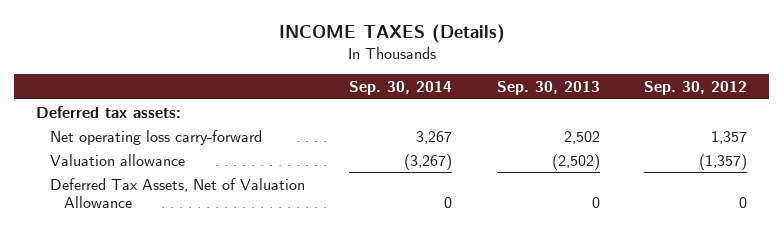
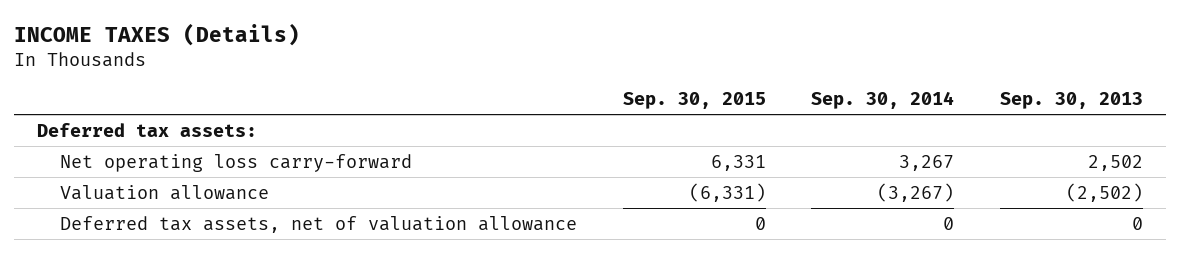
[644,80,748,95] Sep. 30, 2012 -> none
none -> [622,92,766,110] Sep. 30, 2015
[50,177,306,208] Deferred Tax Assets, Net of Valuation Allowance -> [60,215,578,233] Deferred tax assets, net of valuation allowance

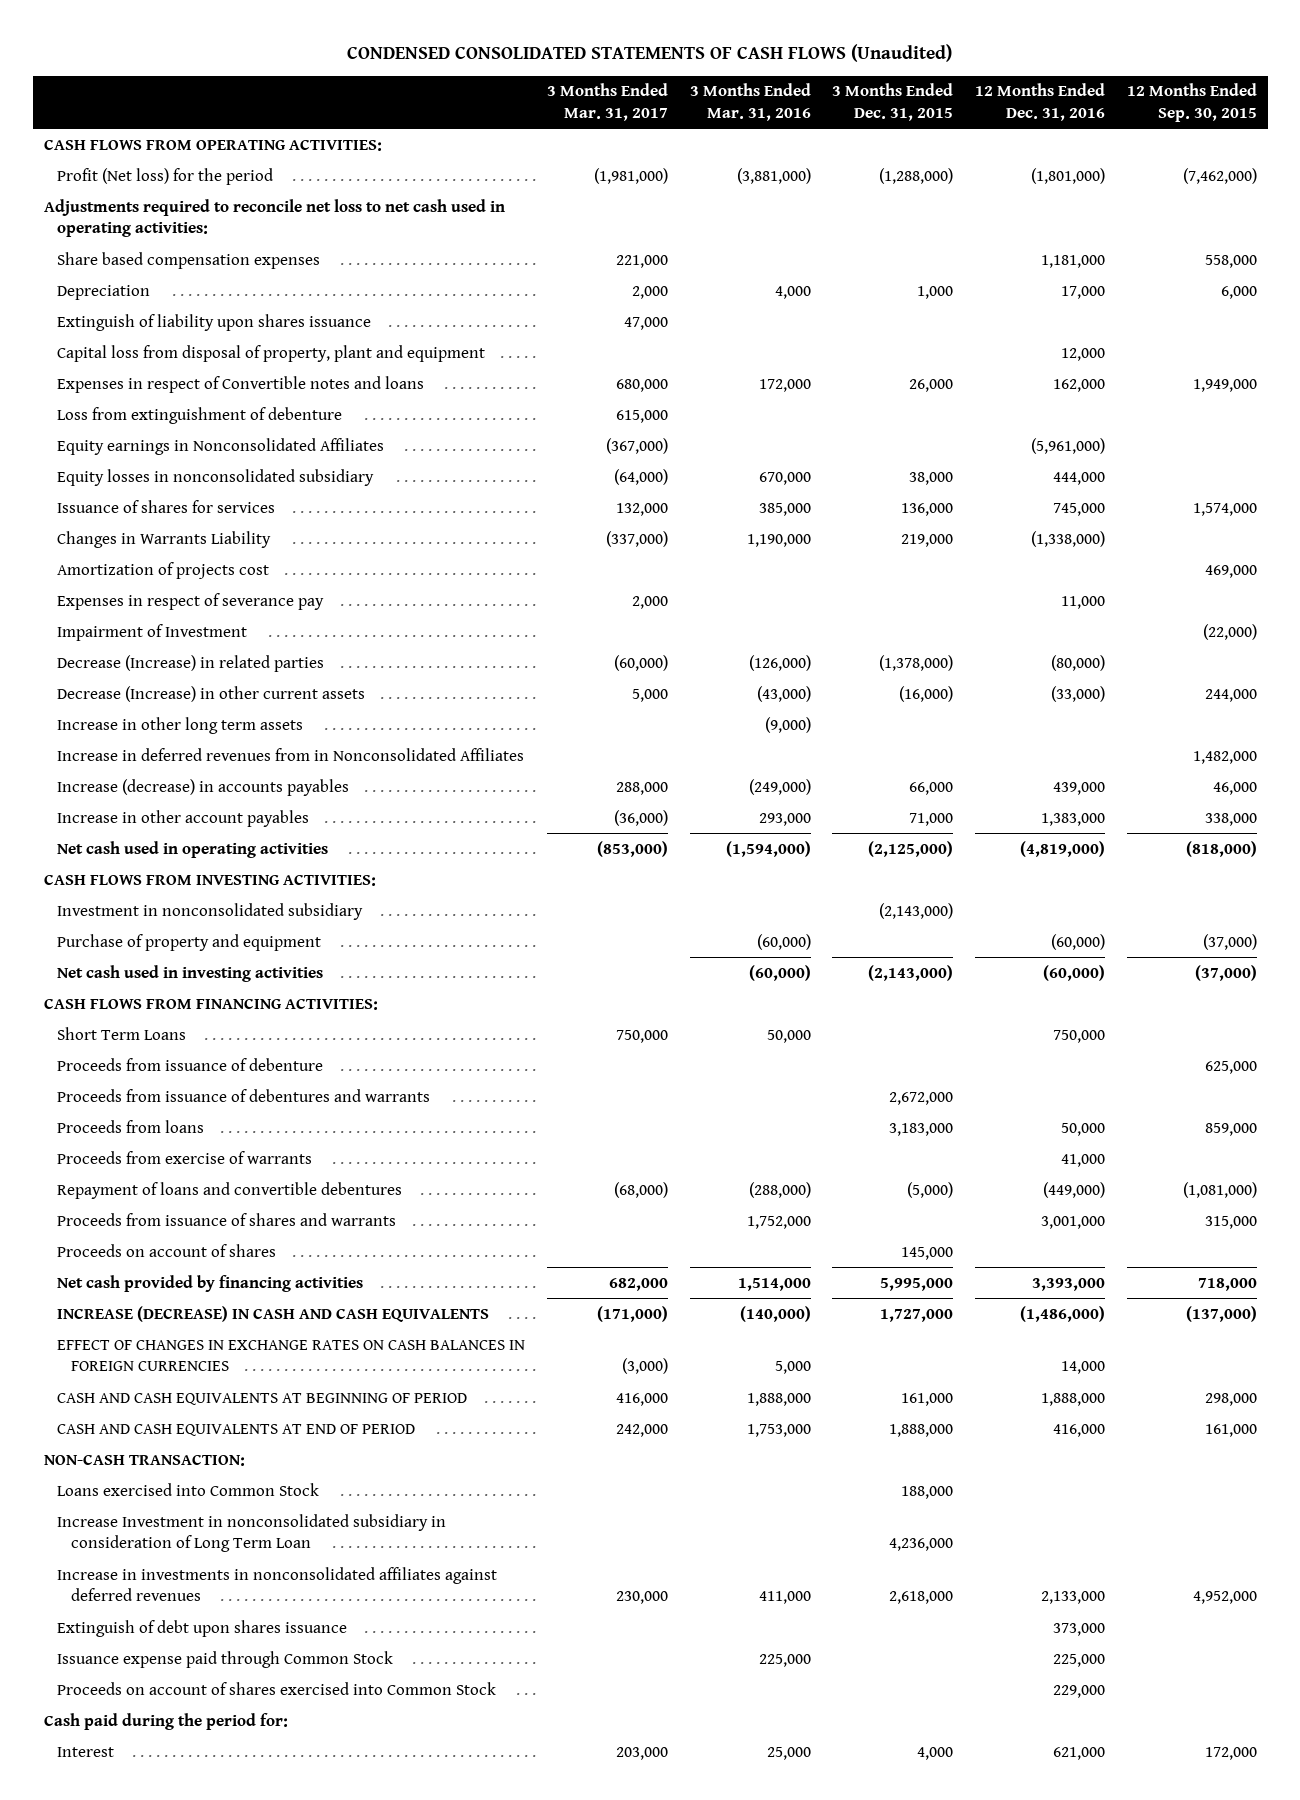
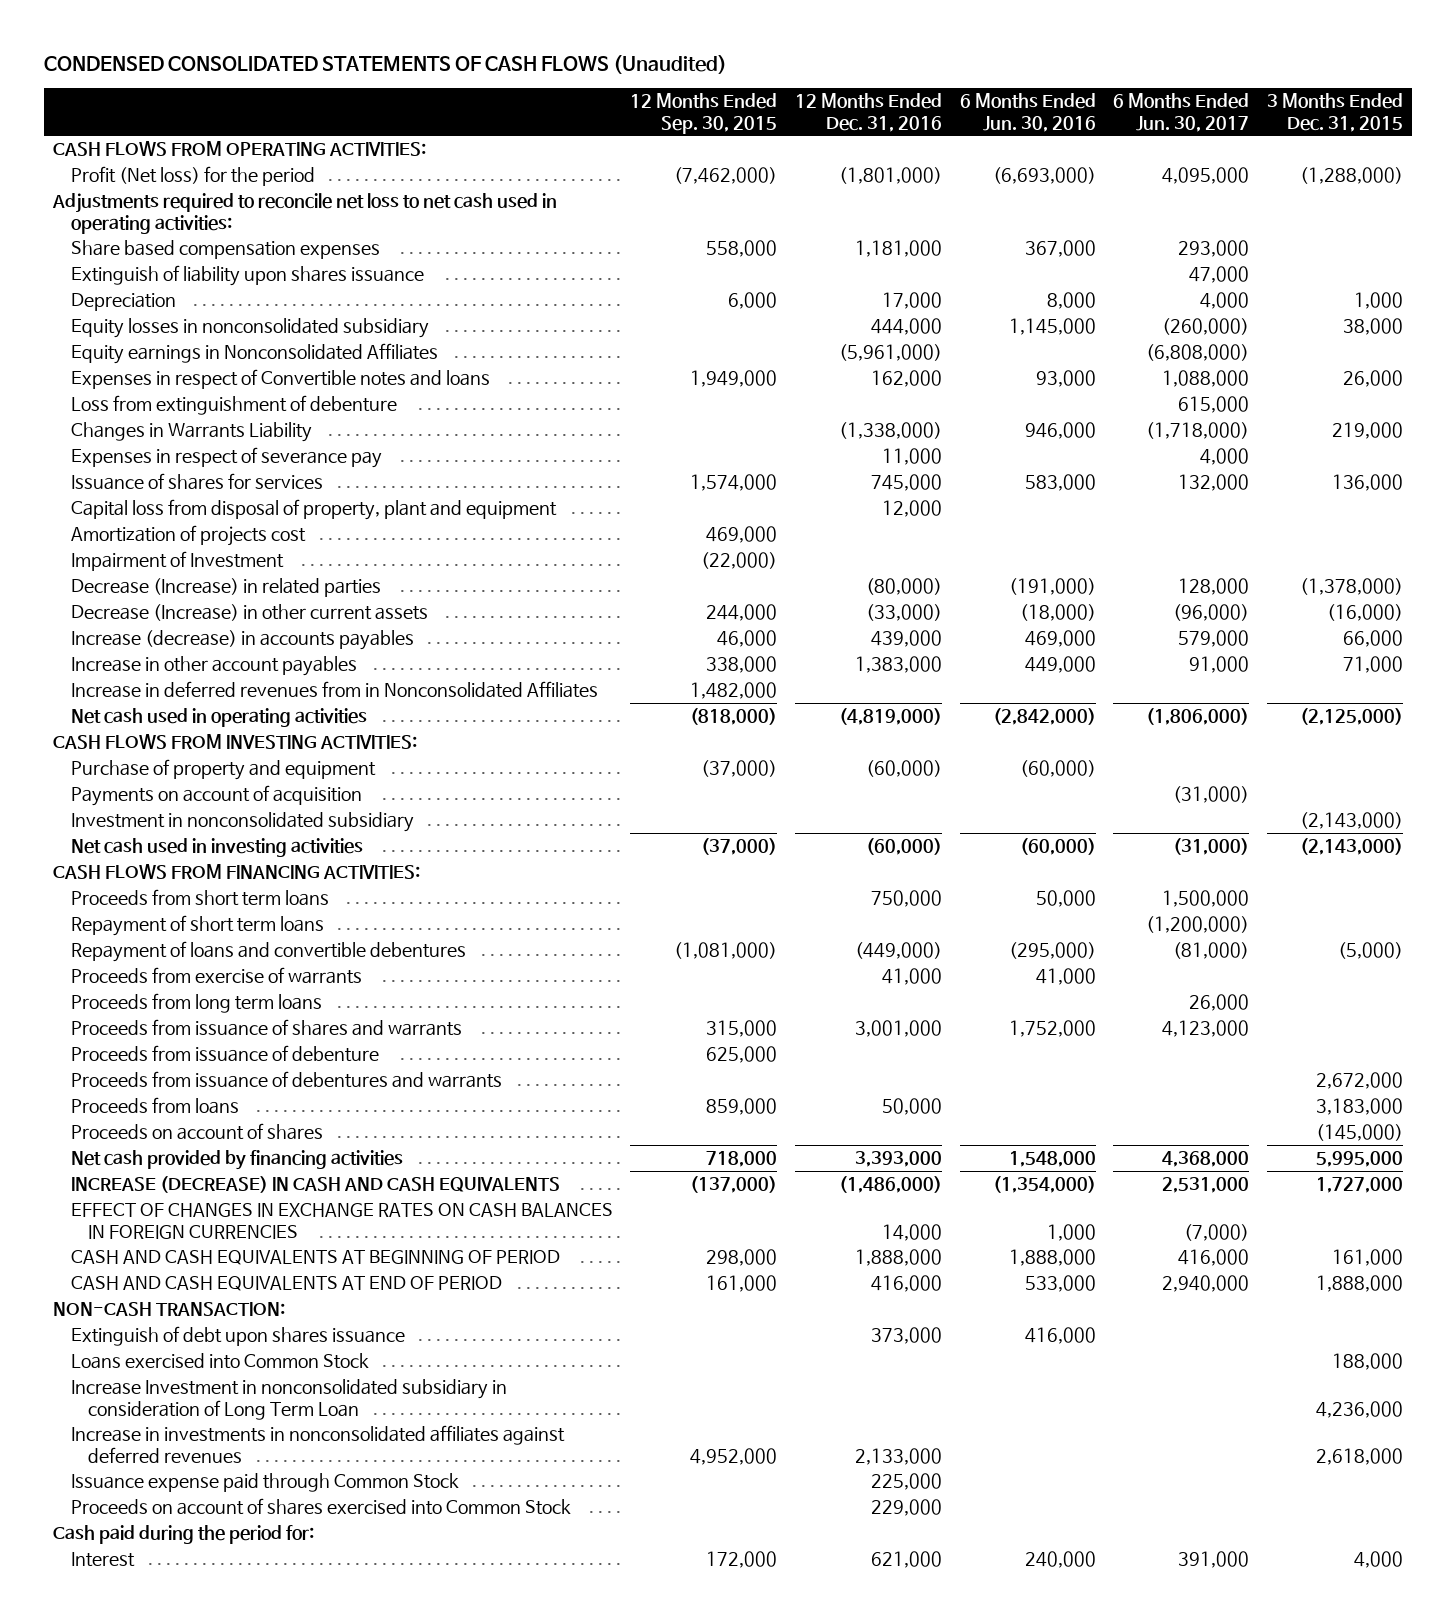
[546,83,668,121] 3 Months Ended Mar. 31, 2017 -> none
[689,83,811,121] 3 Months Ended Mar. 31, 2016 -> none
none -> [959,93,1096,132] 6 Months Ended Jun. 30, 2016
none -> [1113,93,1250,132] 6 Months Ended Jun. 30, 2017
[57,284,151,300] Depreciation -> [70,293,176,312] Depreciation
[57,468,375,486] Equity losses in nonconsolidated subsidiary -> [70,318,429,339] Equity losses in nonconsolidated subsidiary
[57,437,385,455] Equity earnings in Nonconsolidated Affiliates -> [70,343,438,365] Equity earnings in Nonconsolidated Affiliates
[57,499,276,513] Issuance of shares for services -> [70,473,323,491] Issuance of shares for services
[57,344,486,362] Capital loss from disposal of property, plant and equipment -> [70,499,557,521] Capital loss from disposal of property, plant and equipment
[57,561,270,579] Amortization of projects cost -> [70,525,306,547] Amortization of projects cost
[57,716,304,734] Increase in other long term assets -> none
[57,747,525,761] Increase in deferred revenues from in Nonconsolidated Affiliates -> [70,681,598,699] Increase in deferred revenues from in Nonconsolidated Affiliates
none -> [70,785,362,807] Payments on account of acquisition
[57,902,364,920] Investment in nonconsolidated subsidiary -> [70,812,414,833] Investment in nonconsolidated subsidiary
[57,1026,187,1040] Short Term Loans -> [70,889,329,907] Proceeds from short term loans
none -> [70,915,324,937] Repayment of short term loans
[57,1181,403,1199] Repayment of loans and convertible debentures -> [70,941,466,963] Repayment of loans and convertible debentures
[57,1150,313,1164] Proceeds from exercise of warrants -> [70,967,362,985] Proceeds from exercise of warrants
none -> [70,993,322,1014] Proceeds from long term loans
[57,1212,397,1226] Proceeds from issuance of shares and warrants -> [70,1019,462,1037] Proceeds from issuance of shares and warrants
[901,1246,954,1260] 145,000 -> [1316,1124,1404,1142] (145,000)
[57,1619,348,1637] Extinguish of debt upon shares issuance -> [70,1326,405,1347] Extinguish of debt upon shares issuance

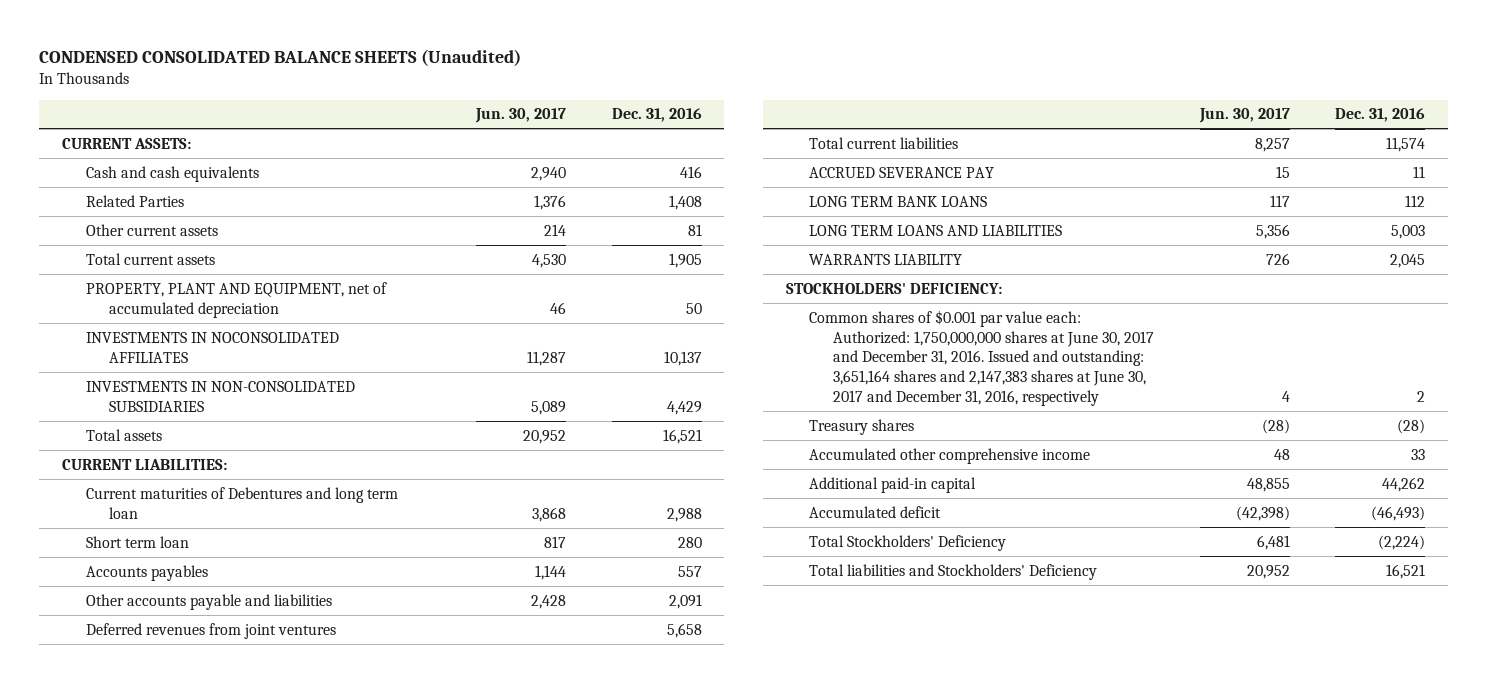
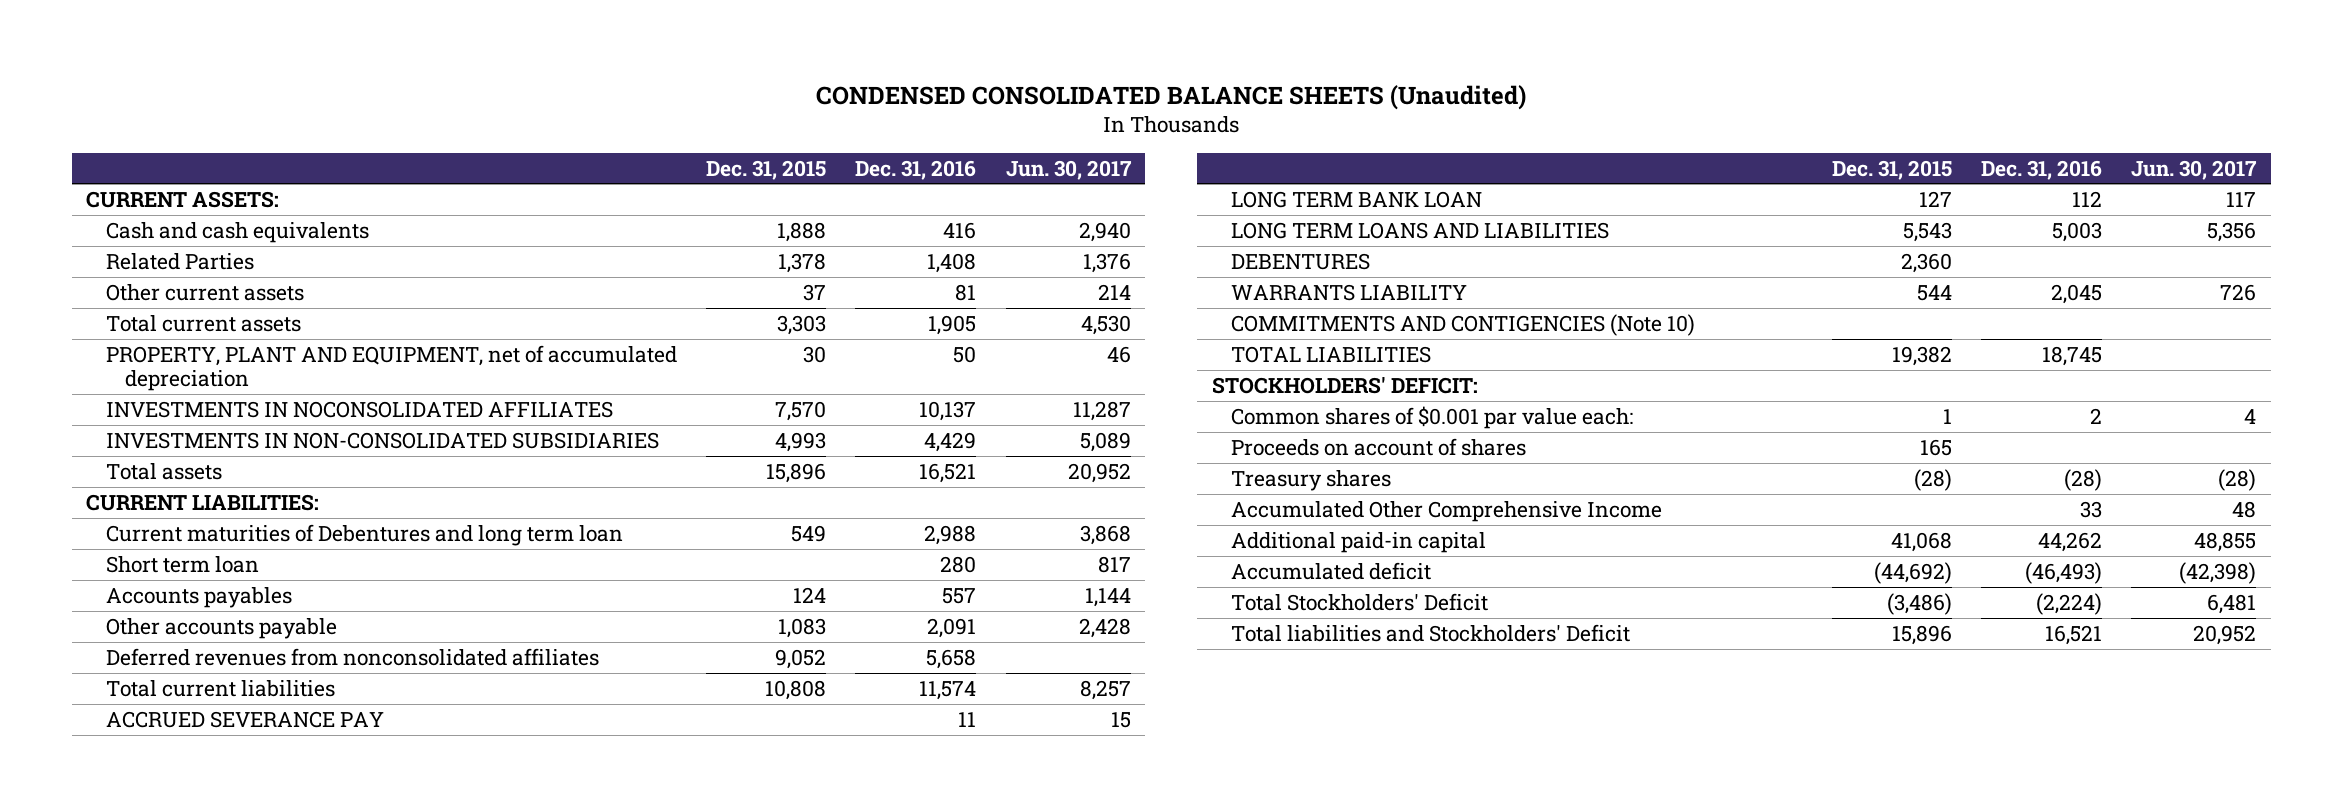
none -> [705,159,826,180] Dec. 31, 2015
[85,593,332,610] Other accounts payable and liabilities -> [105,617,337,639] Other accounts payable
[85,622,336,639] Deferred revenues from joint ventures -> [105,647,599,666] Deferred revenues from nonconsolidated affiliates
[809,195,988,207] LONG TERM BANK LOANS -> [1231,190,1483,208] LONG TERM BANK LOAN
none -> [1231,252,1371,270] DEBENTURES
none -> [1231,313,1696,336] COMMITMENTS AND CONTIGENCIES (Note 10)
none -> [1231,345,1432,363] TOTAL LIABILITIES
[785,282,1002,294] STOCKHOLDERS' DEFICIENCY: -> [1212,376,1479,394] STOCKHOLDERS' DEFICIT:
[809,309,1154,407] Common shares of $0.001 par value each: Authorized: 1,750,000,000 shares at June 30, 2017 and December 31, 2016. Issued and outstanding: 3,651,164 shares and 2,147,383 shares at June 30, 2017 and December 31, 2016, respectively -> [1231,405,1634,429] Common shares of $0.001 par value each:
none -> [1231,437,1527,456] Proceeds on account of shares
[809,447,1091,464] Accumulated other comprehensive income -> [1231,500,1663,522] Accumulated Other Comprehensive Income
[809,534,1007,551] Total Stockholders' Deficiency -> [1231,592,1489,611] Total Stockholders' Deficit
[809,563,1098,580] Total liabilities and Stockholders' Deficiency -> [1231,623,1631,642] Total liabilities and Stockholders' Deficit

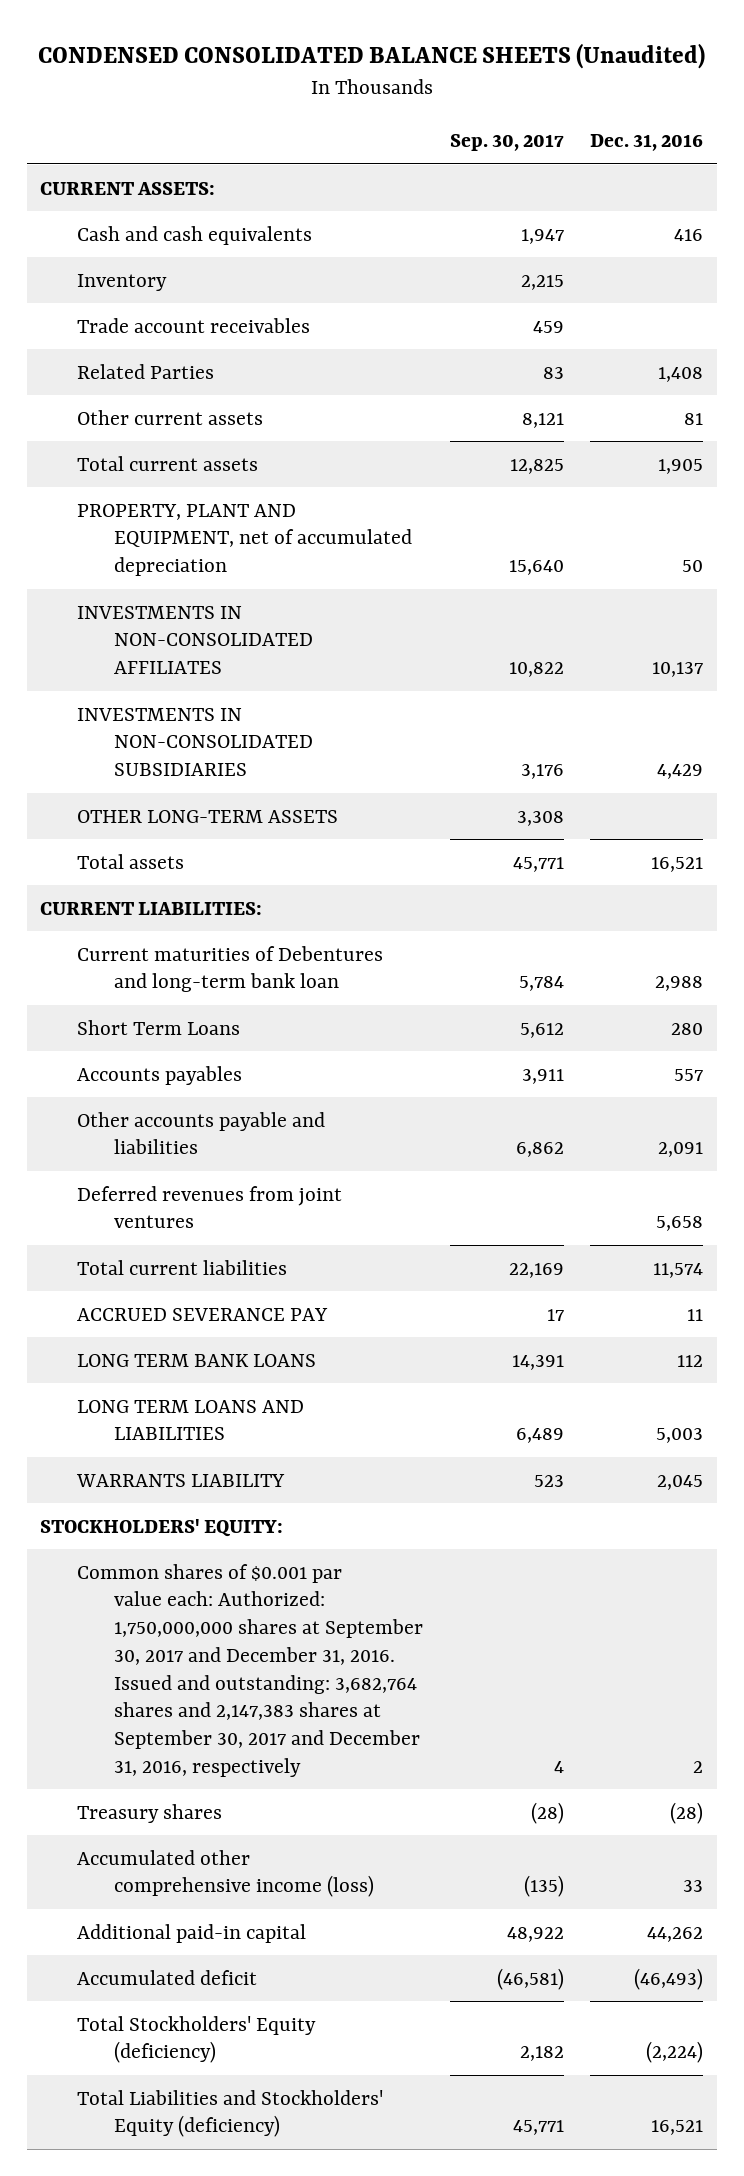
[705,159,826,180] Dec. 31, 2015 -> none
[1005,159,1132,180] Jun. 30, 2017 -> none
none -> [449,134,564,152] Sep. 30, 2017
none -> [77,273,168,291] Inventory
none -> [77,317,311,333] Trade account receivables
[105,400,613,418] INVESTMENTS IN NOCONSOLIDATED AFFILIATES -> [77,605,314,675] INVESTMENTS IN NON-CONSOLIDATED AFFILIATES
none -> [77,809,339,823] OTHER LONG-TERM ASSETS
[105,523,623,546] Current maturities of Debentures and long term loan -> [77,945,384,993] Current maturities of Debentures and long-term bank loan
[105,555,259,573] Short term loan -> [77,1019,241,1035] Short Term Loans
[105,617,337,639] Other accounts payable -> [77,1111,326,1155] Other accounts payable and liabilities
[105,647,599,666] Deferred revenues from nonconsolidated affiliates -> [77,1185,343,1229] Deferred revenues from joint ventures
[1231,190,1483,208] LONG TERM BANK LOAN -> [77,1353,317,1367] LONG TERM BANK LOANS
[1231,252,1371,270] DEBENTURES -> none
[1231,313,1696,336] COMMITMENTS AND CONTIGENCIES (Note 10) -> none
[1231,345,1432,363] TOTAL LIABILITIES -> none
[1231,437,1527,456] Proceeds on account of shares -> none
[1212,376,1479,394] STOCKHOLDERS' DEFICIT: -> [40,1518,284,1537] STOCKHOLDERS' EQUITY:
[1231,405,1634,429] Common shares of $0.001 par value each: -> [77,1563,424,1777] Common shares of $0.001 par value each: Authorized: 1,750,000,000 shares at September 30, 2017 and December 31, 2016. Issued and outstanding: 3,682,764 shares and 2,147,383 shares at September 30, 2017 and December 31, 2016, respectively
[1231,500,1663,522] Accumulated Other Comprehensive Income -> [77,1849,375,1898] Accumulated other comprehensive income (loss)
[1231,592,1489,611] Total Stockholders' Deficit -> [77,2015,317,2064] Total Stockholders' Equity (deficiency)
[1231,623,1631,642] Total liabilities and Stockholders' Deficit -> [77,2089,384,2138] Total Liabilities and Stockholders' Equity (deficiency)

